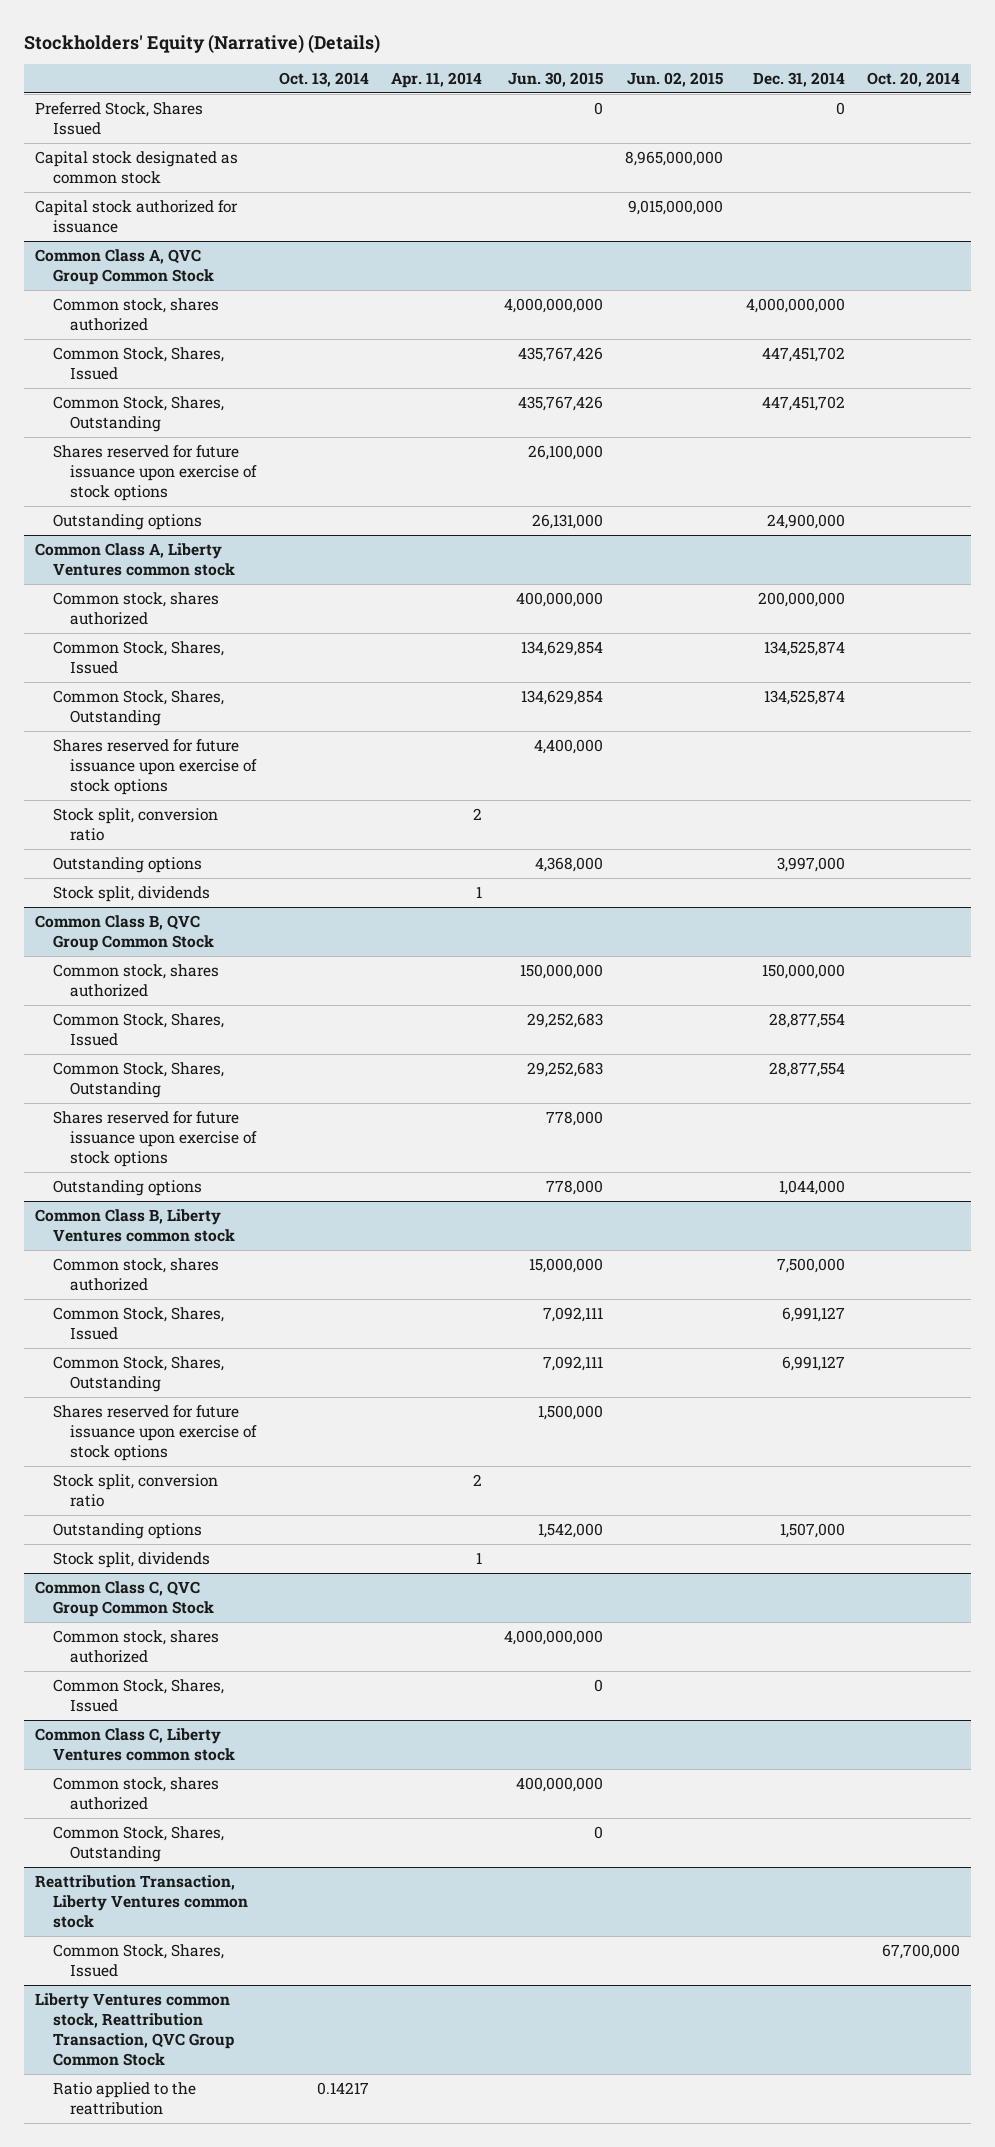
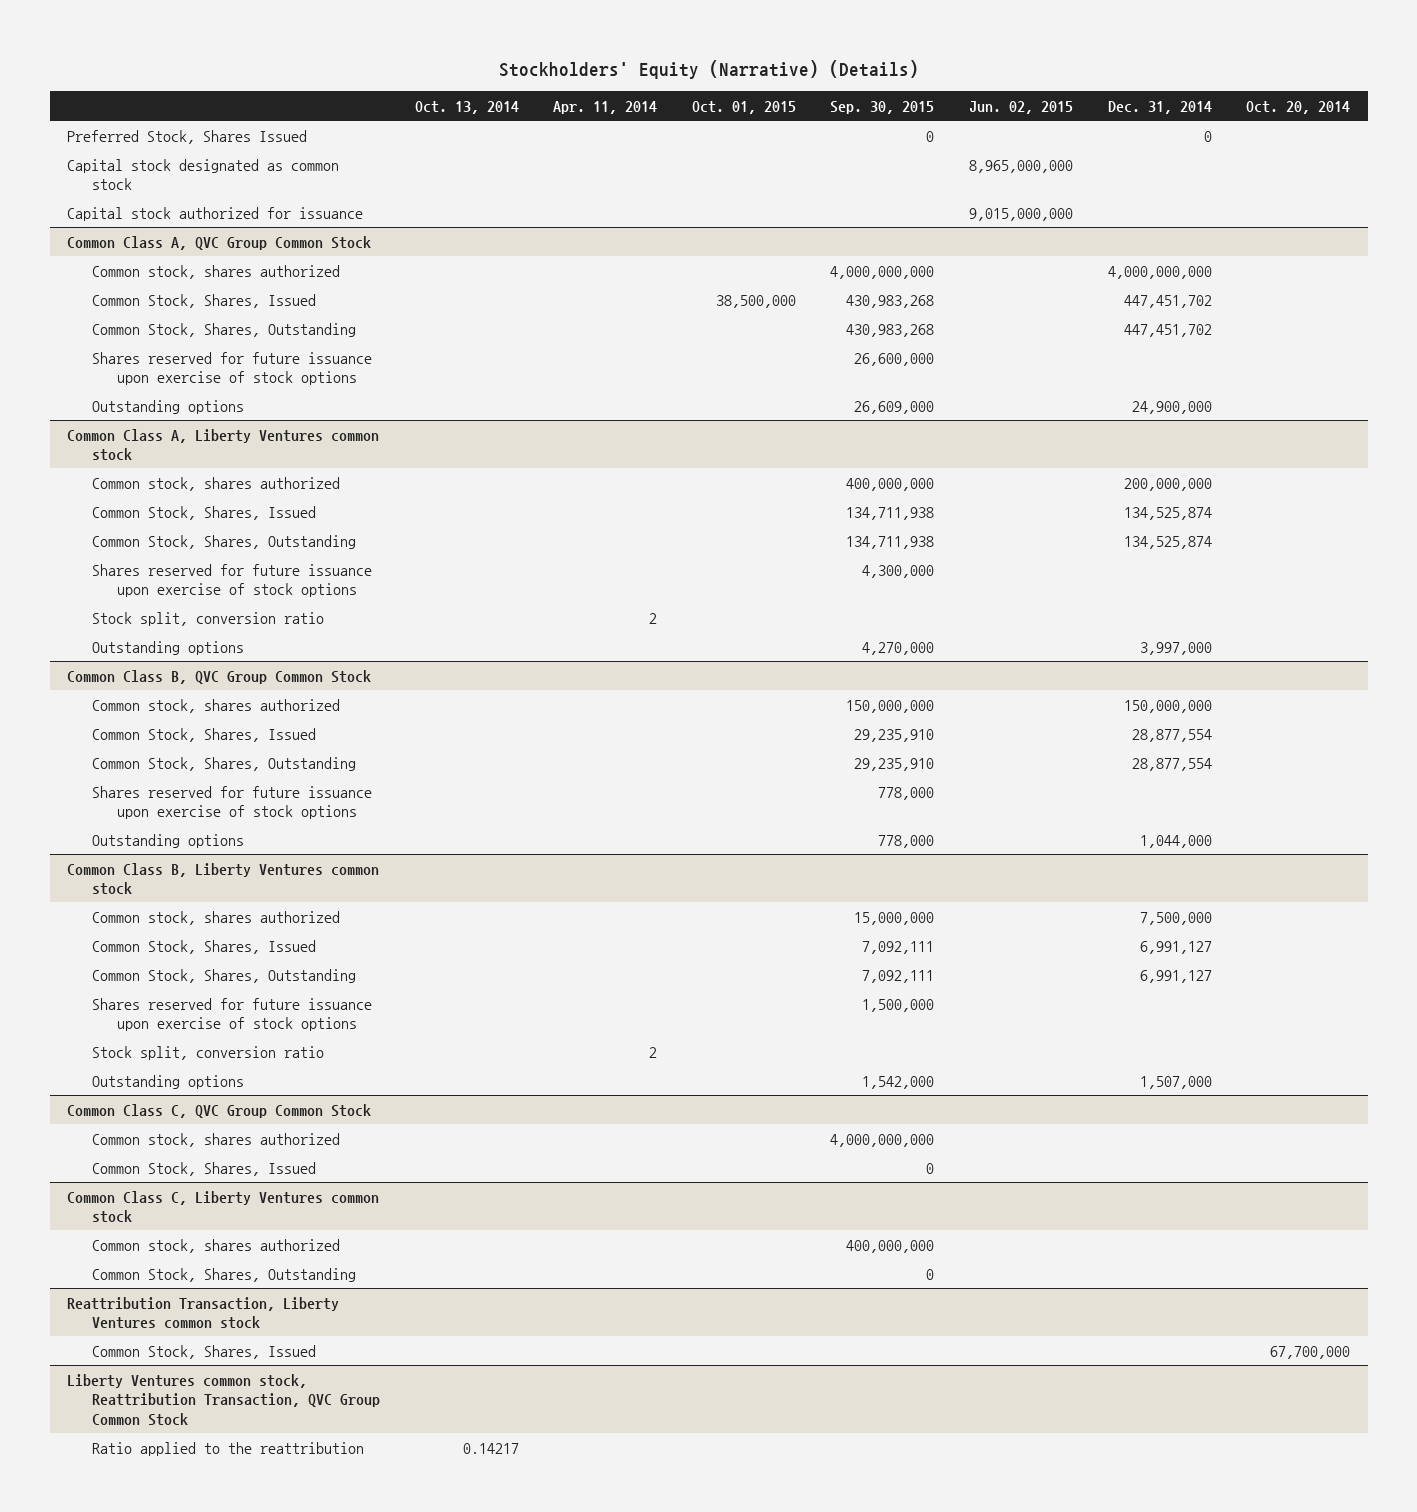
[508,72,604,88] Jun. 30, 2015 -> none
none -> [691,100,796,114] Oct. 01, 2015
none -> [830,100,935,114] Sep. 30, 2015
[52,885,210,902] Stock split, dividends -> none
[52,1551,210,1568] Stock split, dividends -> none

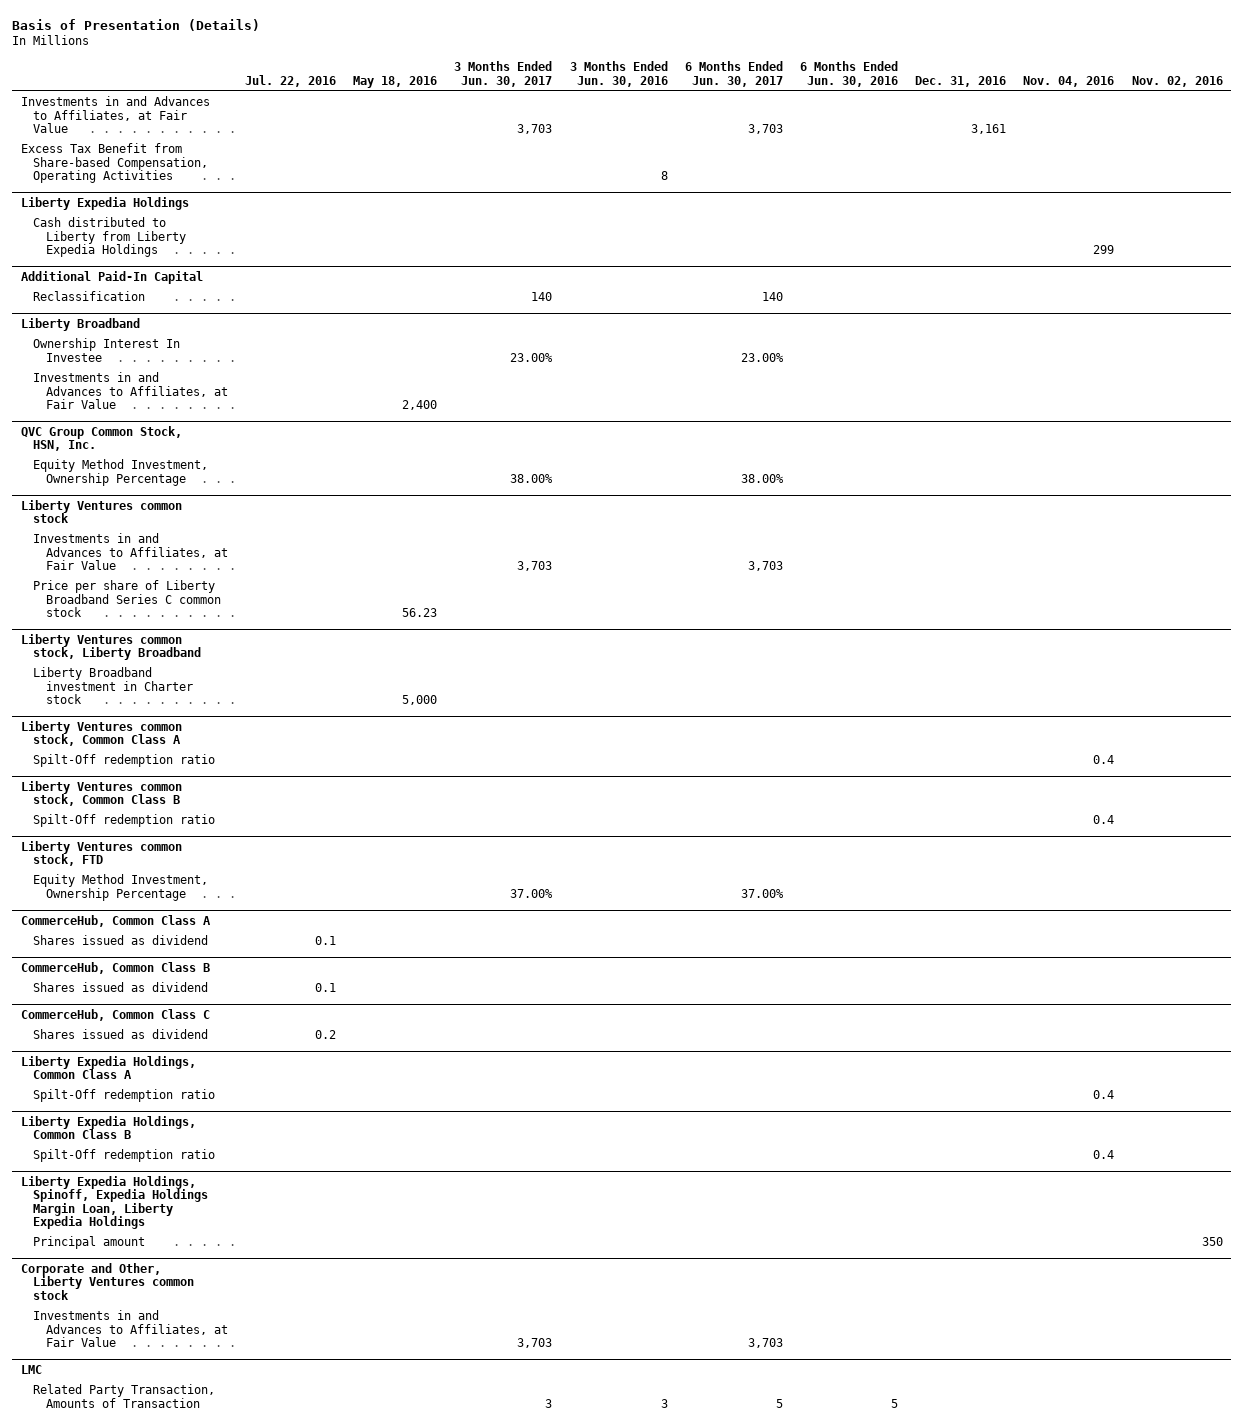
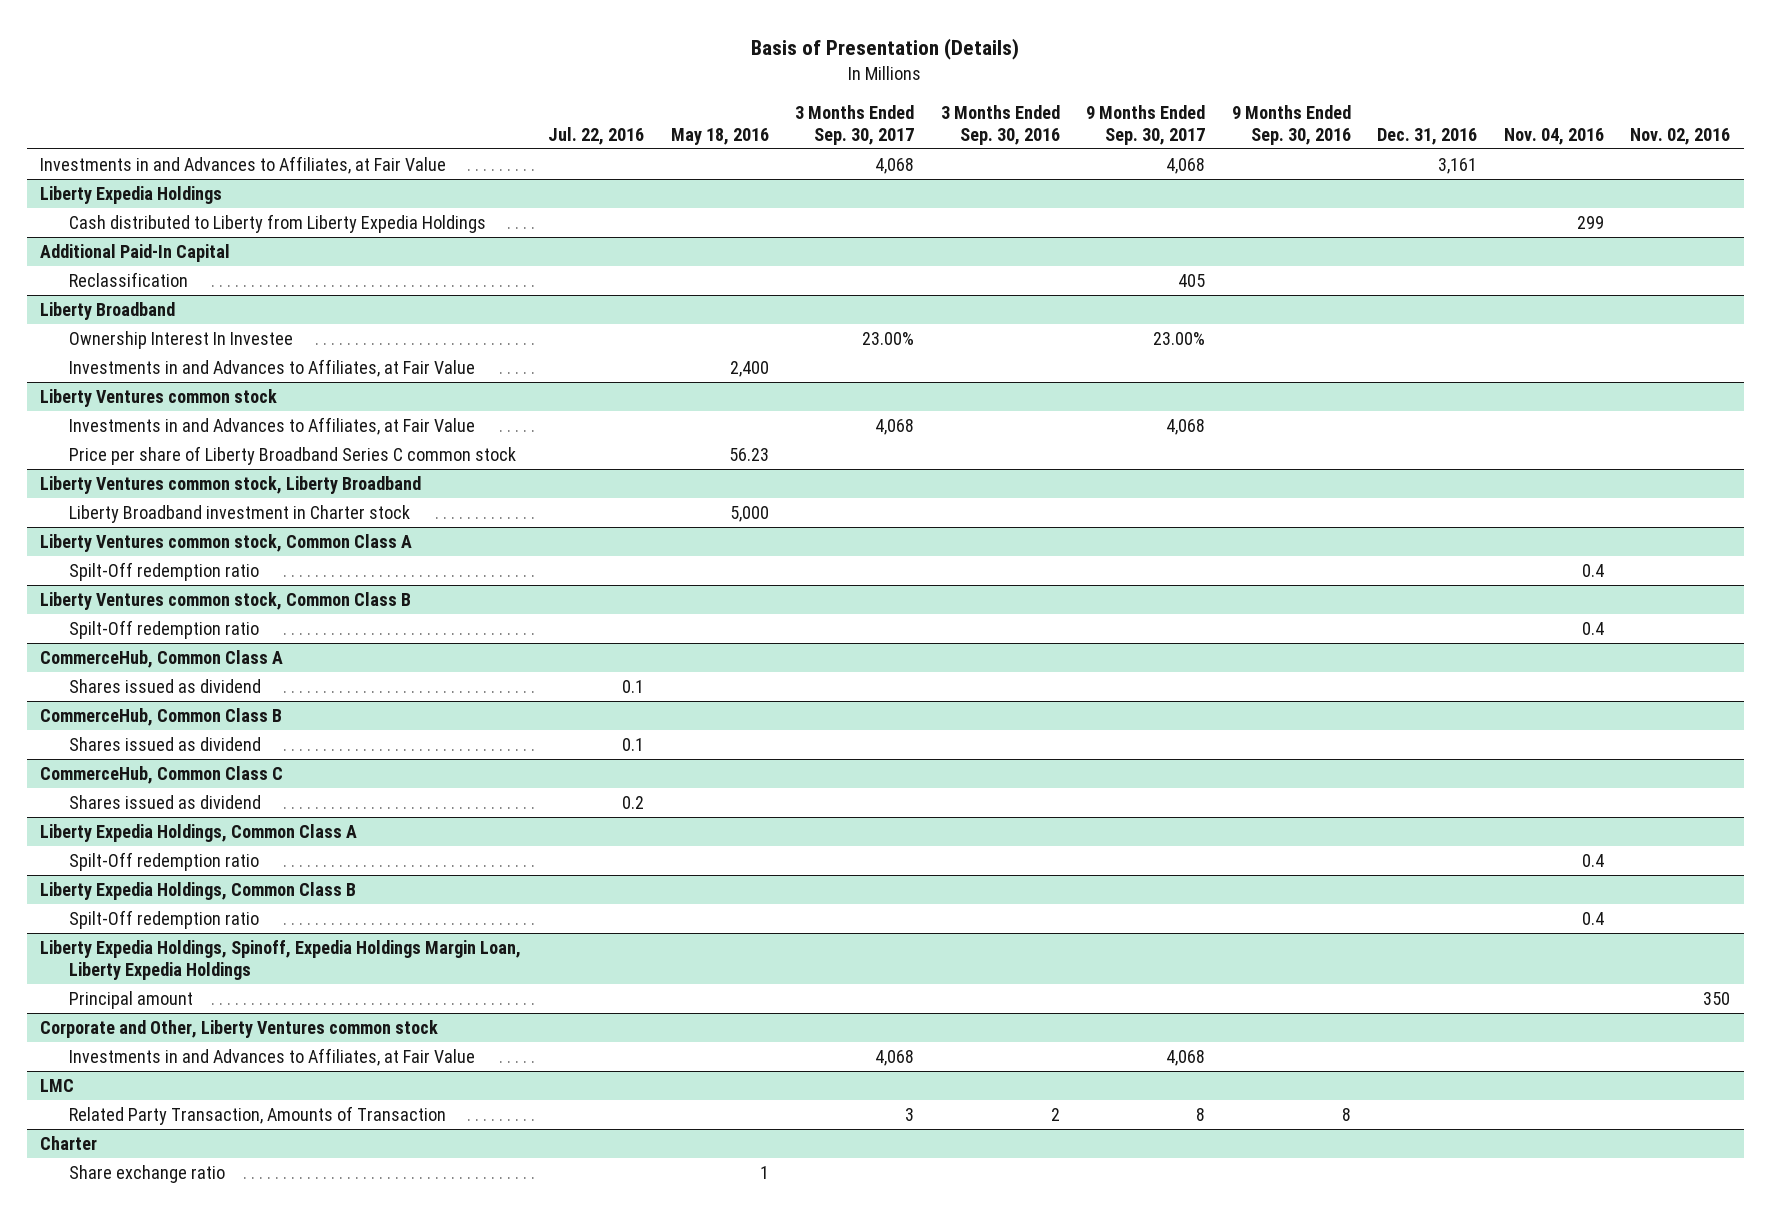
[454,61,553,87] 3 Months Ended Jun. 30, 2017 -> none
[569,61,668,87] 3 Months Ended Jun. 30, 2016 -> none
[684,61,783,87] 6 Months Ended Jun. 30, 2017 -> none
[800,61,899,87] 6 Months Ended Jun. 30, 2016 -> none
none -> [795,104,915,145] 3 Months Ended Sep. 30, 2017
none -> [940,104,1060,145] 3 Months Ended Sep. 30, 2016
none -> [1086,104,1206,145] 9 Months Ended Sep. 30, 2017
none -> [1231,104,1351,145] 9 Months Ended Sep. 30, 2016
[20,143,209,184] Excess Tax Benefit from Share-based Compensation, Operating Activities -> none
[20,426,182,452] QVC Group Common Stock, HSN, Inc. -> none
[33,459,209,486] Equity Method Investment, Ownership Percentage -> none
[20,841,182,867] Liberty Ventures common stock, FTD -> none
[33,874,209,901] Equity Method Investment, Ownership Percentage -> none
none -> [40,1135,98,1150] Charter
none -> [68,1164,225,1183] Share exchange ratio

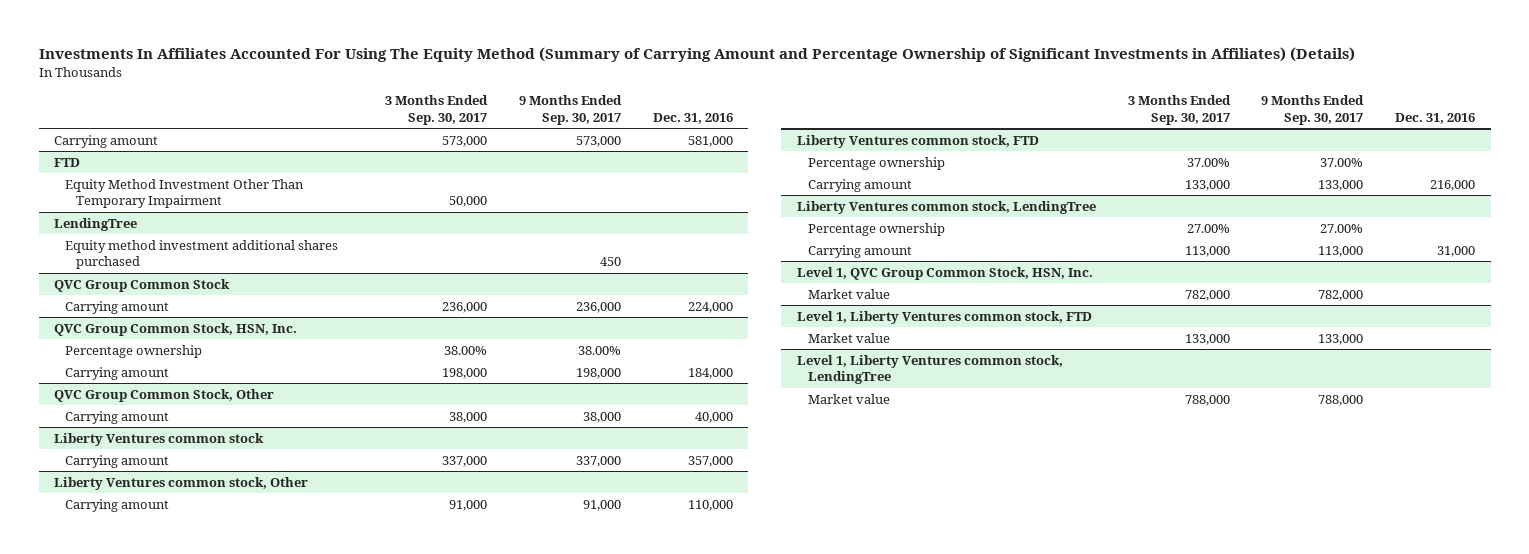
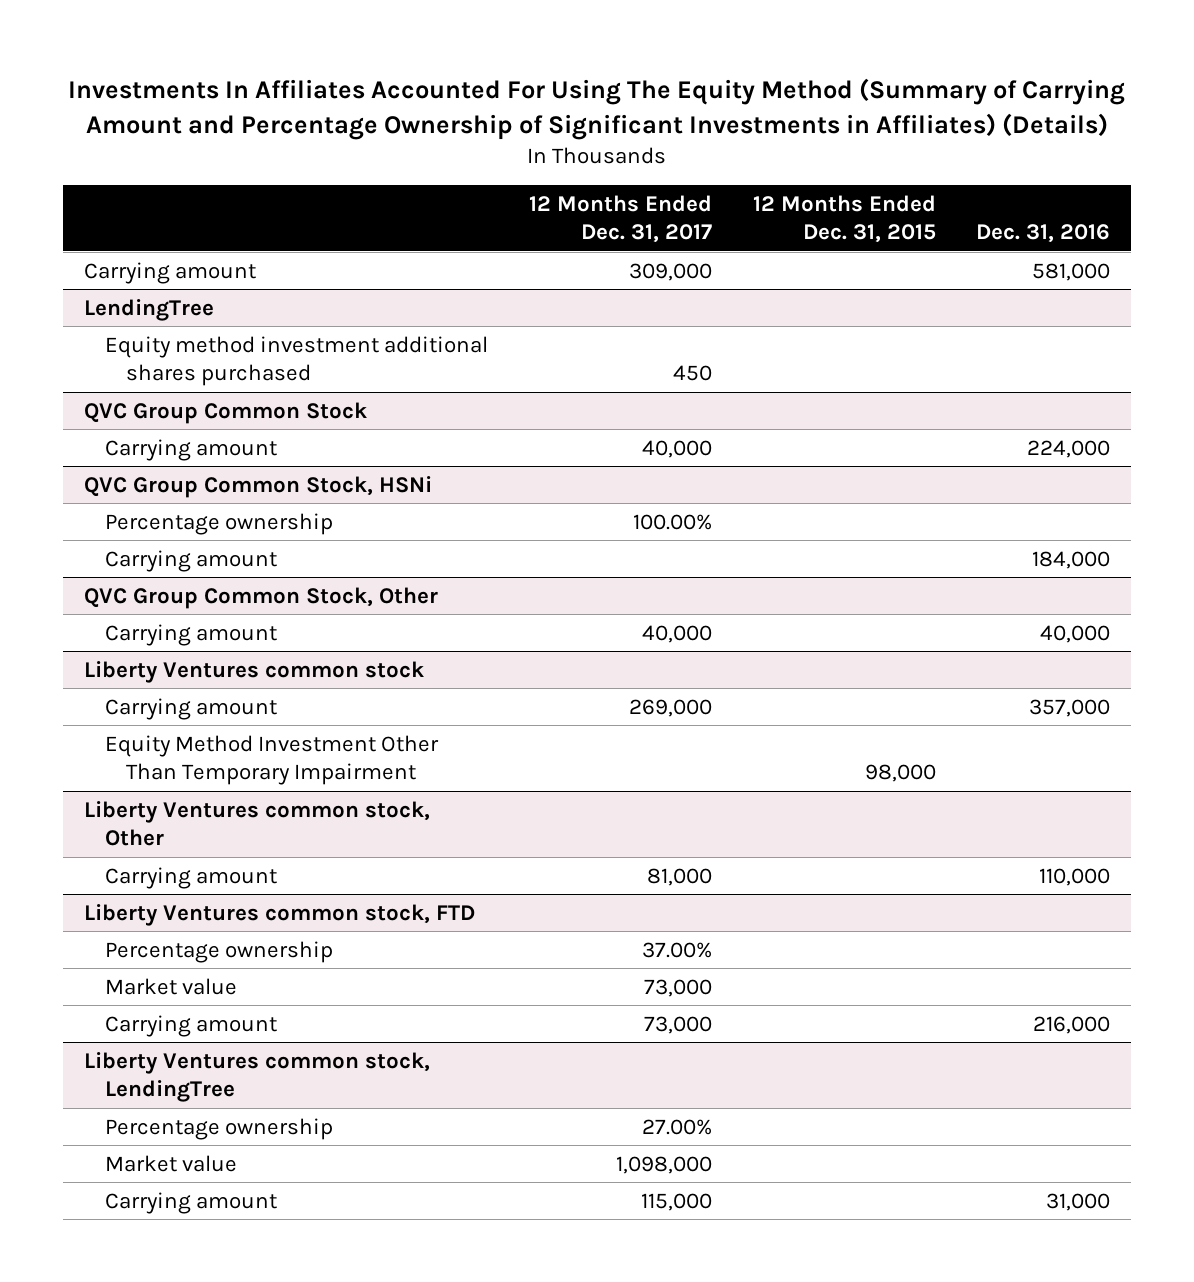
[385,95,489,125] 3 Months Ended Sep. 30, 2017 -> none
[518,95,622,125] 9 Months Ended Sep. 30, 2017 -> none
none -> [528,194,712,244] 12 Months Ended Dec. 31, 2017
none -> [752,194,936,244] 12 Months Ended Dec. 31, 2015
[54,157,81,167] FTD -> none
[65,178,305,209] Equity Method Investment Other Than Temporary Impairment -> none
[54,322,298,336] QVC Group Common Stock, HSN, Inc. -> [83,475,432,498] QVC Group Common Stock, HSNi
none -> [105,734,440,786] Equity Method Investment Other Than Temporary Impairment
none -> [105,977,238,995] Market value
none -> [105,1154,238,1172] Market value
[796,266,1093,280] Level 1, QVC Group Common Stock, HSN, Inc. -> none
[807,288,890,299] Market value -> none
[796,310,1092,324] Level 1, Liberty Ventures common stock, FTD -> none
[807,332,890,343] Market value -> none
[796,354,1063,385] Level 1, Liberty Ventures common stock, LendingTree -> none
[807,393,890,404] Market value -> none

